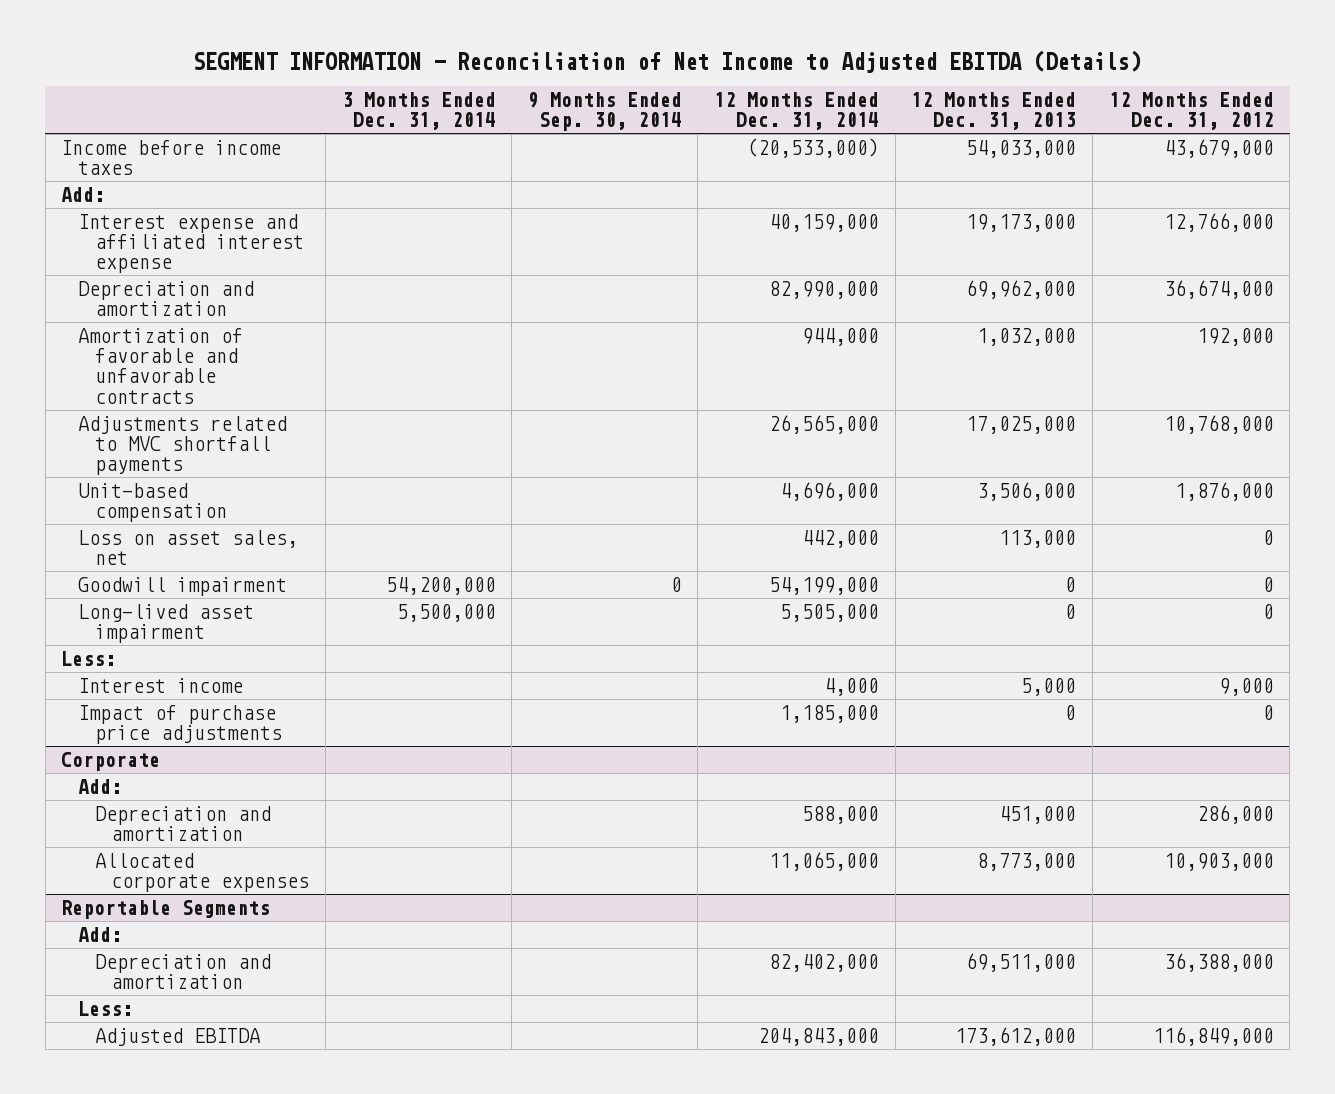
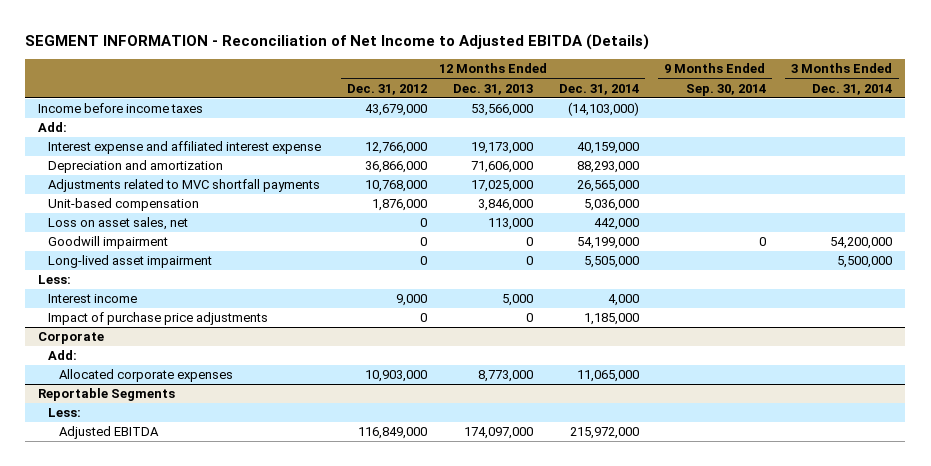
[747,137,880,158] (20,533,000) -> [567,102,639,117] (14,103,000)
[966,139,1077,158] 54,033,000 -> [470,104,533,117] 53,566,000
[77,327,243,404] Amortization of favorable and unfavorable contracts -> none
[769,280,880,299] 82,990,000 -> [576,161,639,174] 88,293,000
[966,279,1077,299] 69,962,000 -> [470,161,533,174] 71,606,000
[1163,279,1274,299] 36,674,000 -> [365,161,428,174] 36,866,000
[780,481,880,501] 4,696,000 -> [583,199,639,212] 5,036,000
[977,481,1077,501] 3,506,000 -> [477,199,533,212] 3,846,000
[94,805,271,842] Depreciation and amortization -> none
[77,926,122,942] Add: -> none
[94,953,271,990] Depreciation and amortization -> none
[758,1027,880,1046] 204,843,000 -> [569,427,639,440] 215,972,000
[955,1026,1077,1046] 173,612,000 -> [463,427,533,440] 174,097,000

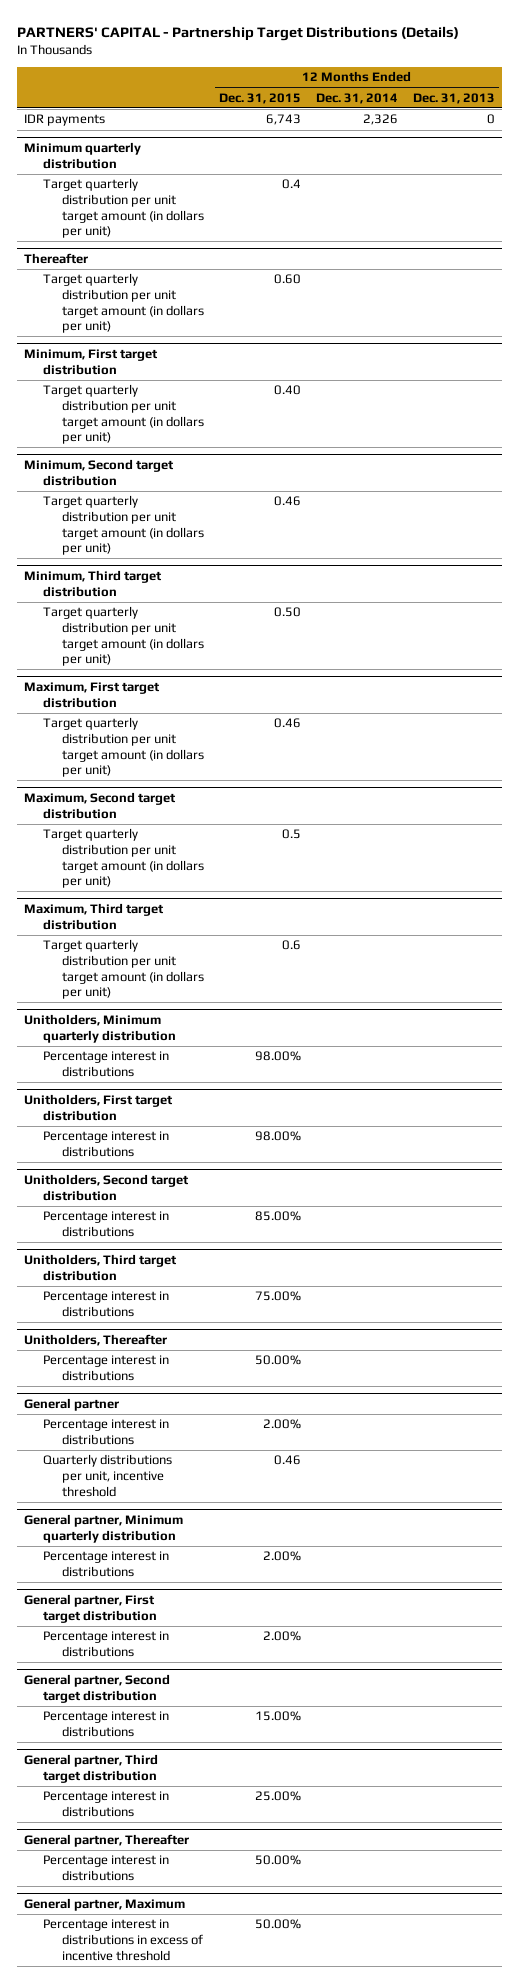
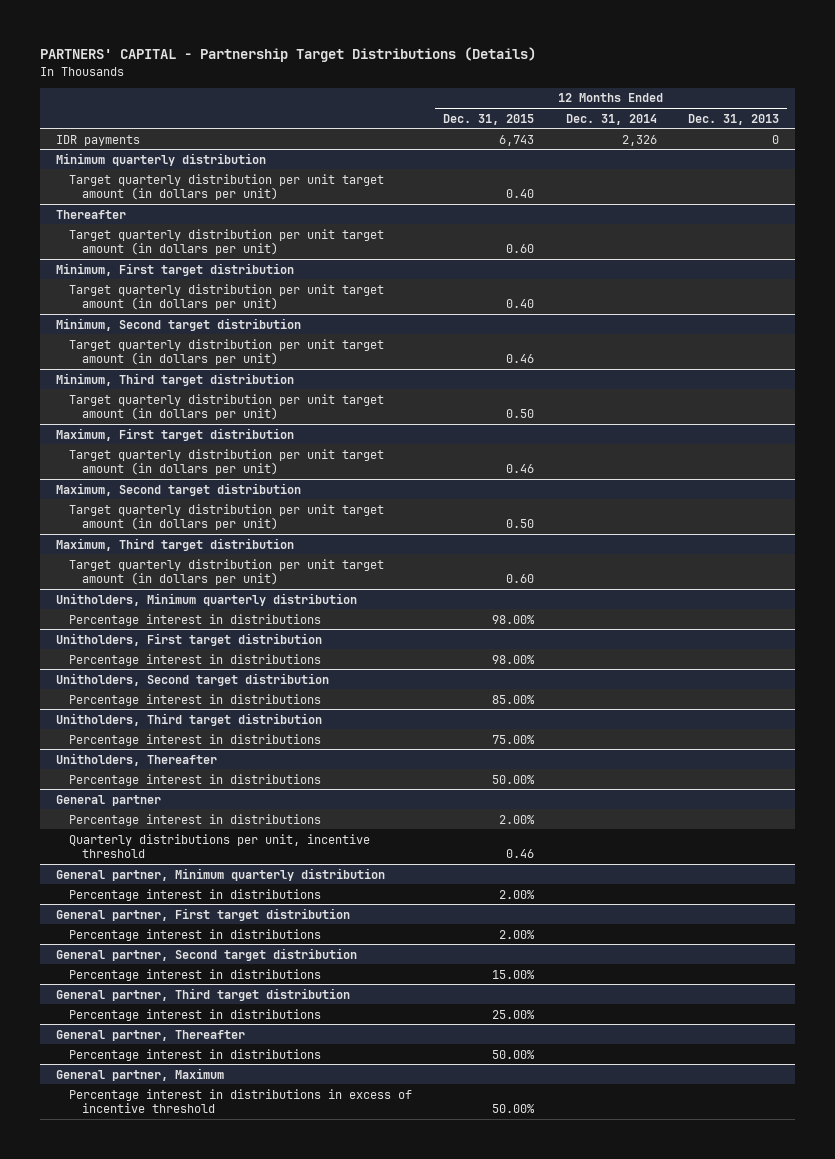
[281,179,301,190] 0.4 -> [506,188,535,198] 0.40
[281,829,301,840] 0.5 -> [506,518,535,528] 0.50
[281,940,301,951] 0.6 -> [506,573,535,583] 0.60

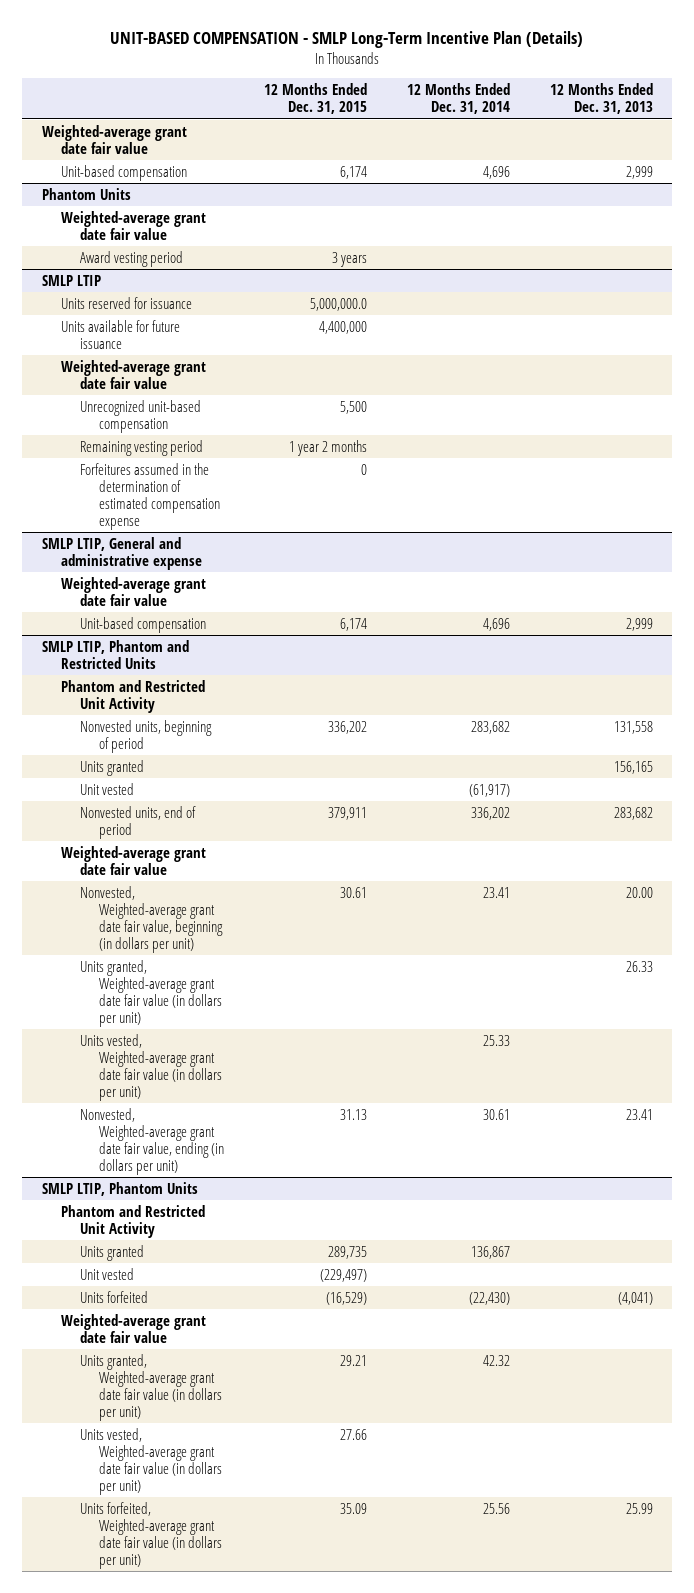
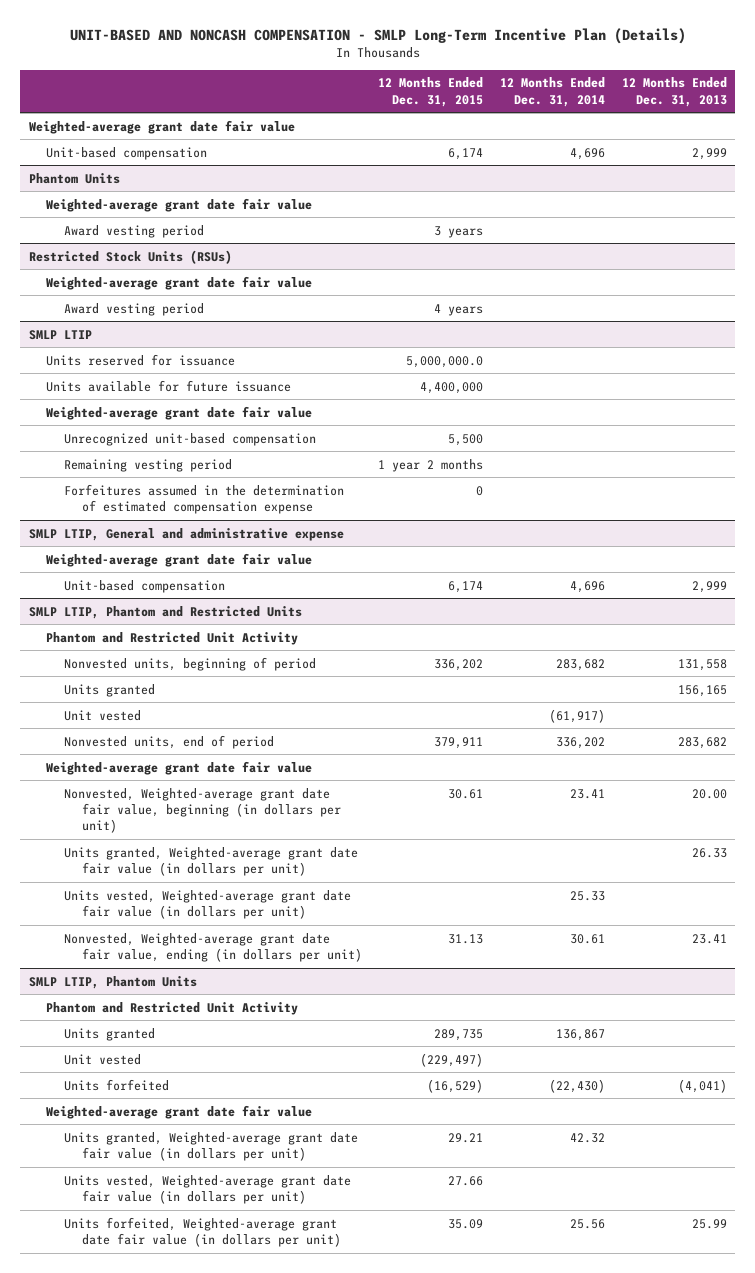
[110,31,584,49] UNIT-BASED COMPENSATION - SMLP Long-Term Incentive Plan (Details) -> [69,28,686,45] UNIT-BASED AND NONCASH COMPENSATION - SMLP Long-Term Incentive Plan (Details)
none -> [28,249,232,264] Restricted Stock Units (RSUs)
none -> [46,275,313,290] Weighted-average grant date fair value
none -> [64,302,205,316] Award vesting period

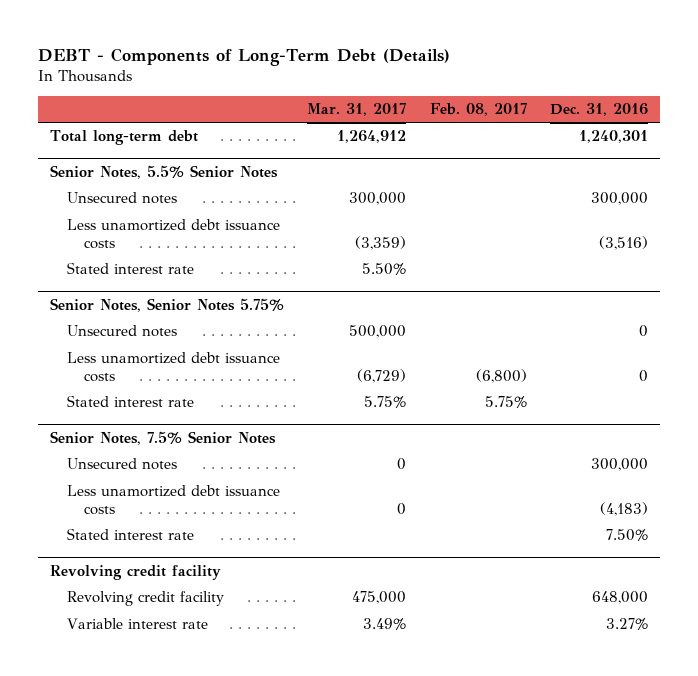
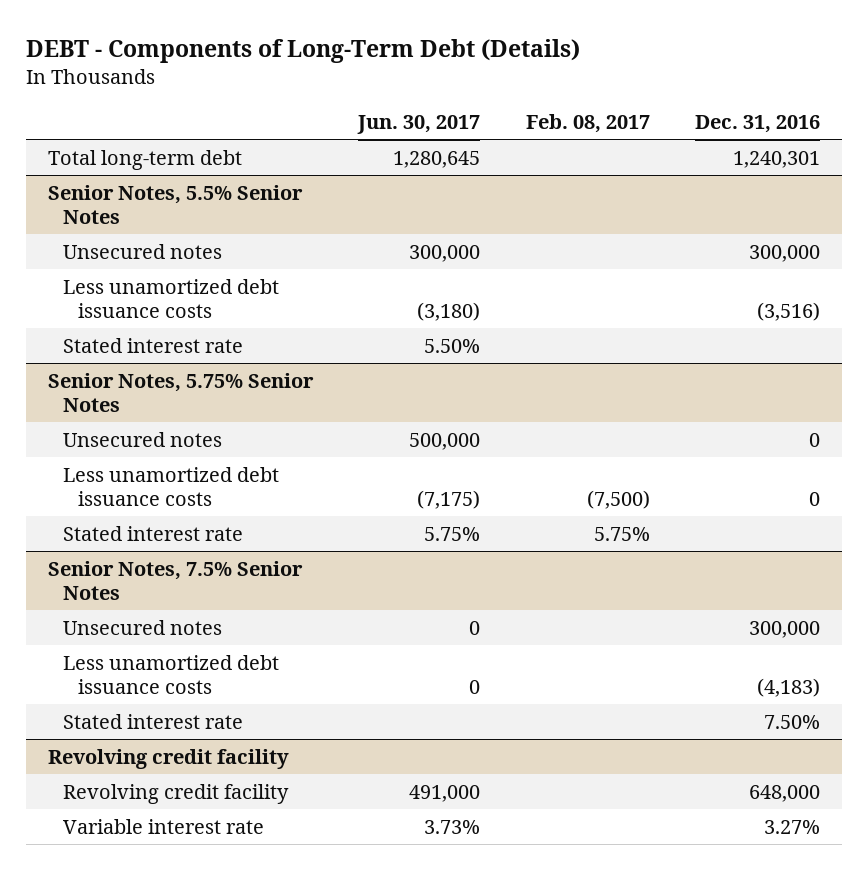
[307,103,407,117] Mar. 31, 2017 -> none
none -> [357,114,481,134] Jun. 30, 2017
[49,297,284,312] Senior Notes, Senior Notes 5.75% -> [48,372,315,412] Senior Notes, 5.75% Senior Notes
[475,368,527,383] (6,800) -> [586,489,650,509] (7,500)

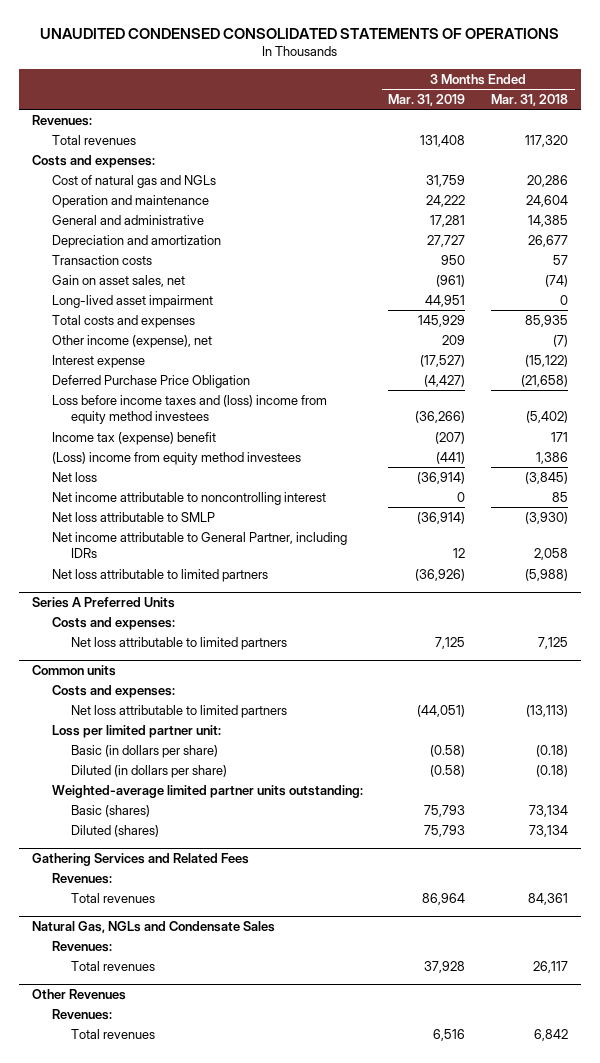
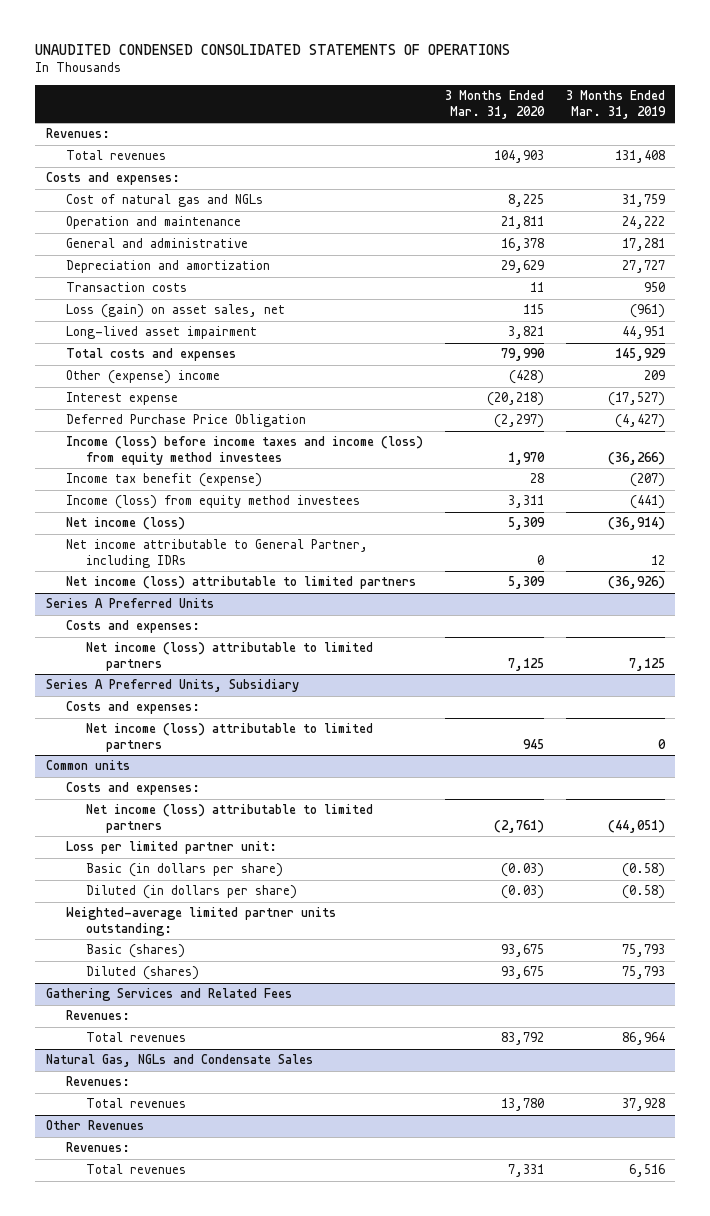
[491,94,569,107] Mar. 31, 2018 -> none
none -> [444,90,545,119] 3 Months Ended Mar. 31, 2020
[51,274,185,287] Gain on asset sales, net -> [65,304,285,319] Loss (gain) on asset sales, net
[51,334,212,348] Other income (expense), net -> [65,370,220,385] Other (expense) income
[51,491,326,505] Net income attributable to noncontrolling interest -> none
[51,511,215,522] Net loss attributable to SMLP -> none
[51,394,327,425] Loss before income taxes and (loss) income from equity method investees -> [65,436,423,465] Income (loss) before income taxes and income (loss) from equity method investees
[51,431,216,445] Income tax (expense) benefit -> [65,473,262,488] Income tax benefit (expense)
[51,451,301,465] (Loss) income from equity method investees -> [65,495,360,510] Income (loss) from equity method investees
[51,471,97,482] Net loss -> [65,517,185,531] Net income (loss)
[51,568,268,582] Net loss attributable to limited partners -> [65,576,416,590] Net income (loss) attributable to limited partners
[71,636,288,650] Net loss attributable to limited partners -> [86,642,374,671] Net income (loss) attributable to limited partners
none -> [45,679,299,693] Series A Preferred Units, Subsidiary
none -> [65,701,200,715] Costs and expenses:
none -> [86,723,374,752] Net income (loss) attributable to limited partners
[71,704,288,718] Net loss attributable to limited partners -> [86,804,374,833] Net income (loss) attributable to limited partners

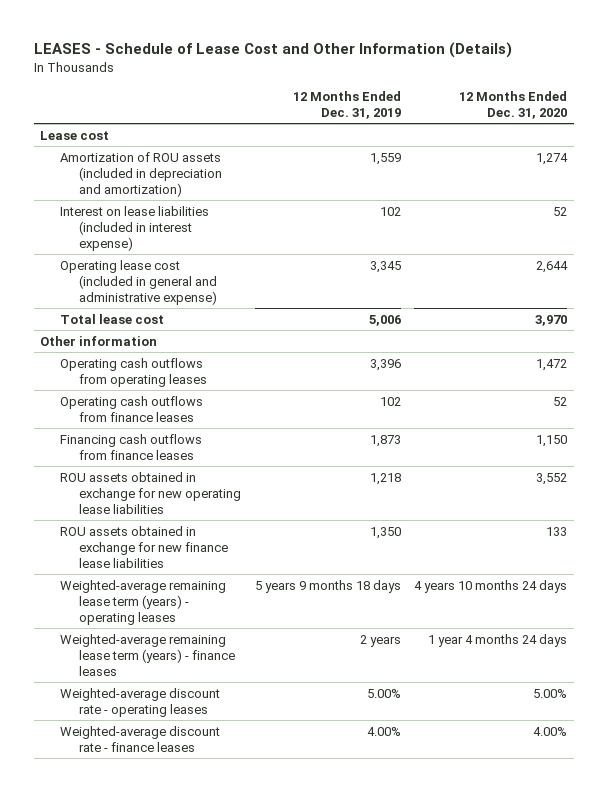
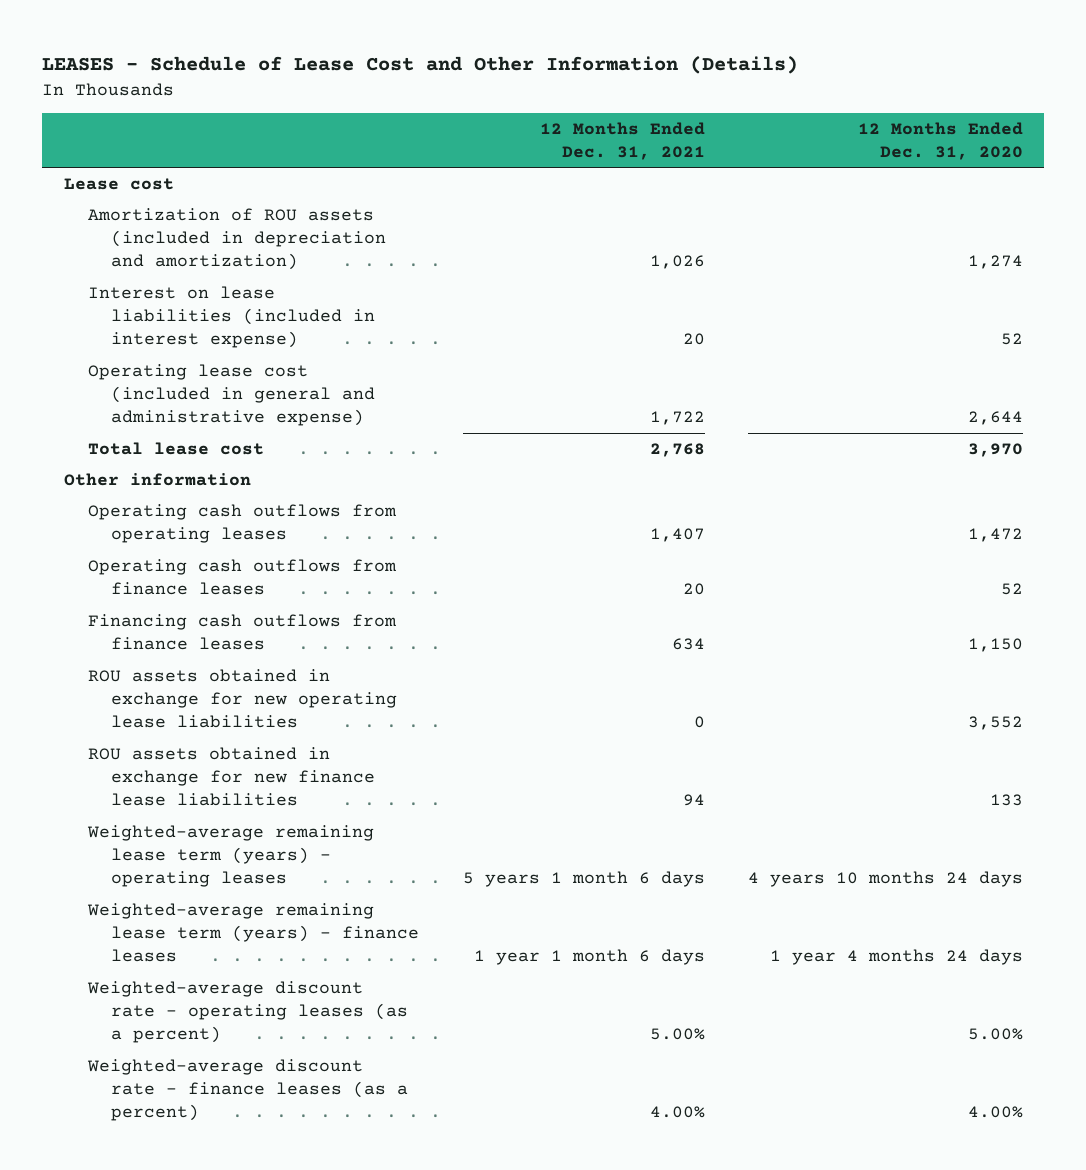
[292,90,401,119] 12 Months Ended Dec. 31, 2019 -> none
none -> [539,121,705,160] 12 Months Ended Dec. 31, 2021
[59,687,220,717] Weighted-average discount rate - operating leases -> [86,980,409,1044] Weighted-average discount rate - operating leases (as a percent)
[59,725,220,752] Weighted-average discount rate - finance leases -> [86,1058,409,1122] Weighted-average discount rate - finance leases (as a percent)

